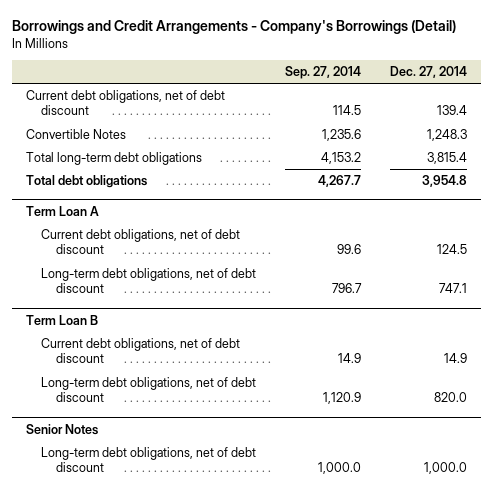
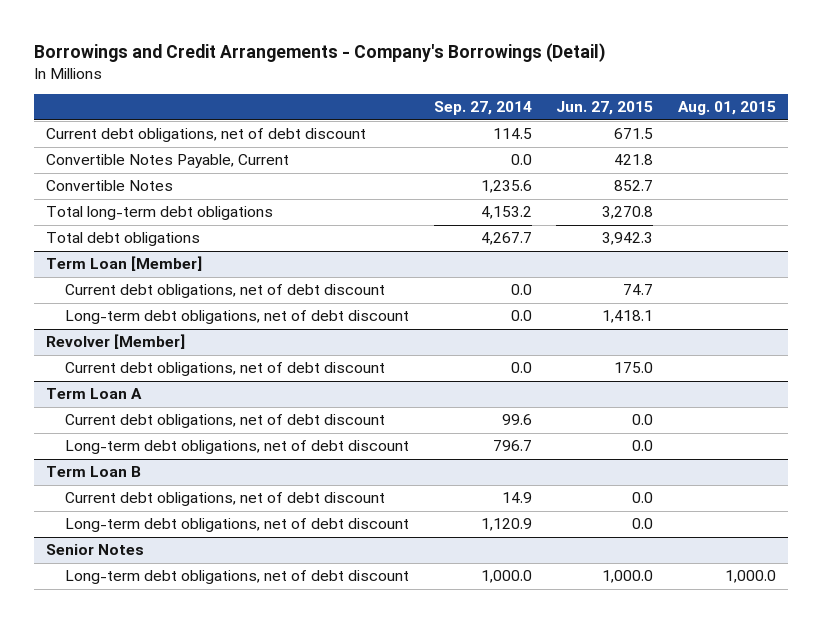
[389,66,467,79] Dec. 27, 2014 -> none
none -> [556,101,654,116] Jun. 27, 2015
none -> [677,101,776,116] Aug. 01, 2015
none -> [46,154,290,169] Convertible Notes Payable, Current
none -> [46,256,203,272] Term Loan [Member]
none -> [65,284,386,299] Current debt obligations, net of debt discount
none -> [65,310,410,325] Long-term debt obligations, net of debt discount
none -> [46,334,186,350] Revolver [Member]
none -> [65,362,386,377] Current debt obligations, net of debt discount

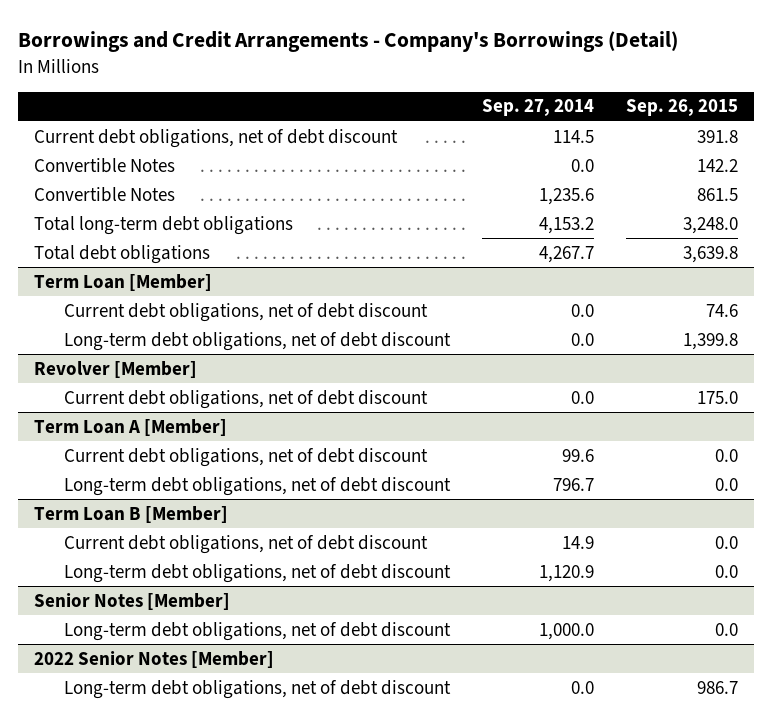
[556,101,654,116] Jun. 27, 2015 -> none
[677,101,776,116] Aug. 01, 2015 -> none
none -> [626,99,739,117] Sep. 26, 2015
[46,154,290,169] Convertible Notes Payable, Current -> [34,157,176,173] Convertible Notes
[46,388,143,400] Term Loan A -> [34,418,228,436] Term Loan A [Member]
[46,466,142,478] Term Loan B -> [34,505,229,523] Term Loan B [Member]
[46,544,145,556] Senior Notes -> [34,592,231,610] Senior Notes [Member]
none -> [34,650,275,668] 2022 Senior Notes [Member]
none -> [63,679,451,699] Long-term debt obligations, net of debt discount

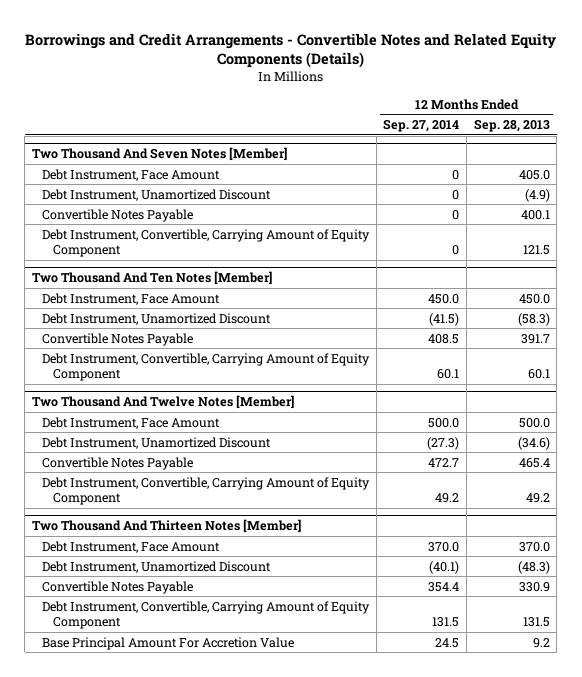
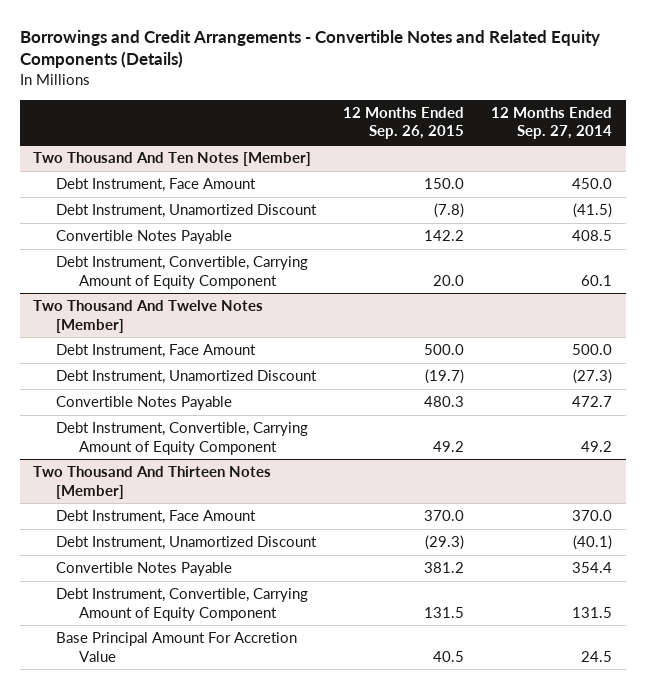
[473,119,550,133] Sep. 28, 2013 -> none
none -> [343,106,465,140] 12 Months Ended Sep. 26, 2015
[31,147,287,162] Two Thousand And Seven Notes [Member] -> none
[42,168,221,181] Debt Instrument, Face Amount -> none
[42,188,272,201] Debt Instrument, Unamortized Discount -> none
[42,208,194,222] Convertible Notes Payable -> none
[42,228,371,258] Debt Instrument, Convertible, Carrying Amount of Equity Component -> none

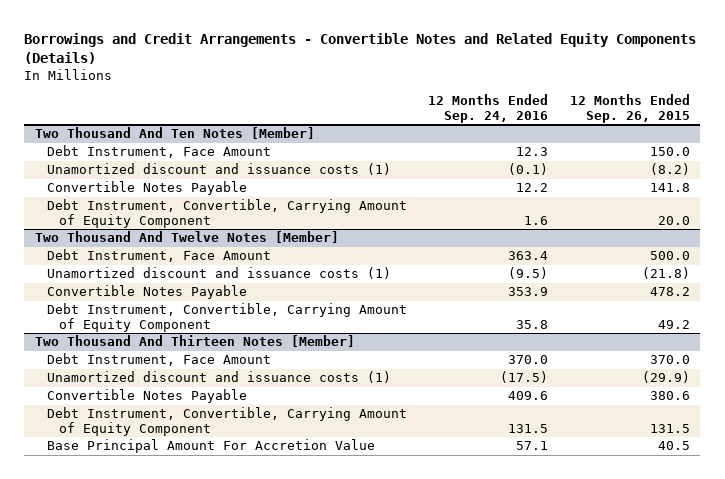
[491,106,613,140] 12 Months Ended Sep. 27, 2014 -> none
none -> [428,94,549,123] 12 Months Ended Sep. 24, 2016
[56,204,318,219] Debt Instrument, Unamortized Discount -> [47,163,392,176] Unamortized discount and issuance costs (1)
[434,203,465,219] (7.8) -> [649,163,690,176] (8.2)
[424,230,465,242] 142.2 -> [649,183,690,193] 141.8
[56,370,318,385] Debt Instrument, Unamortized Discount -> [47,267,392,280] Unamortized discount and issuance costs (1)
[425,369,465,385] (19.7) -> [641,267,690,280] (21.8)
[424,396,465,408] 480.3 -> [649,287,690,297] 478.2
[56,536,318,551] Debt Instrument, Unamortized Discount -> [47,371,392,384] Unamortized discount and issuance costs (1)
[425,535,465,551] (29.3) -> [641,371,690,384] (29.9)
[424,562,465,574] 381.2 -> [649,391,690,401] 380.6

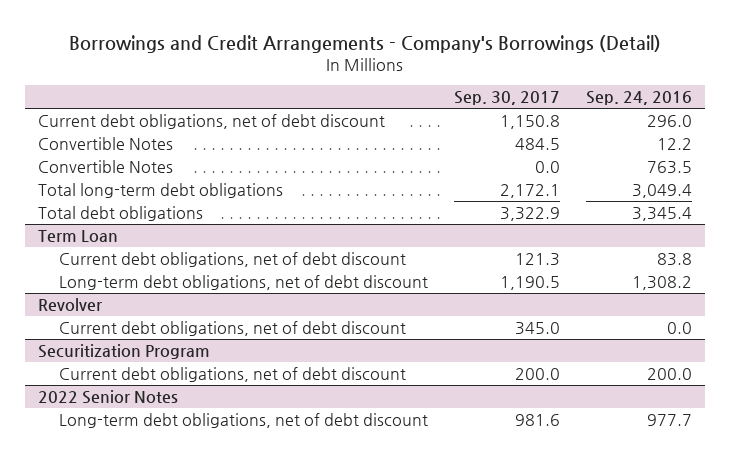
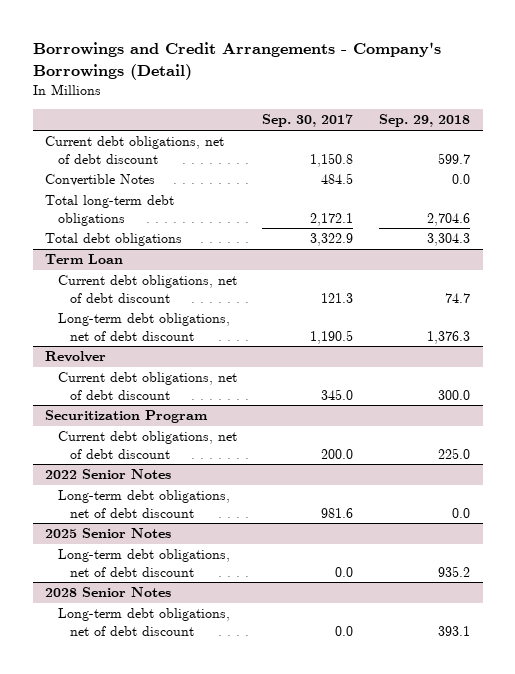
[586,91,693,106] Sep. 24, 2016 -> none
none -> [378,114,470,128] Sep. 29, 2018
[37,159,173,173] Convertible Notes -> none
none -> [45,528,172,539] 2025 Senior Notes
none -> [57,549,230,577] Long-term debt obligations, net of debt discount
none -> [45,587,172,598] 2028 Senior Notes
none -> [57,608,230,636] Long-term debt obligations, net of debt discount

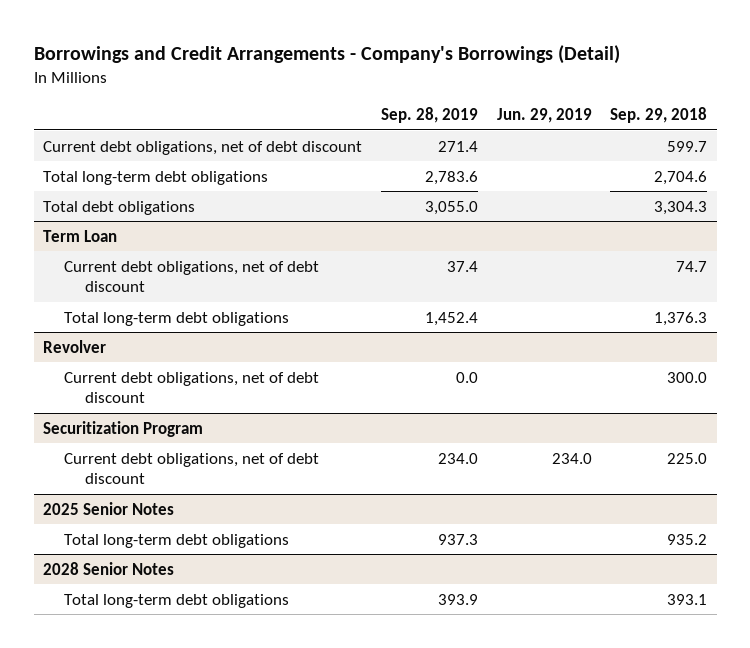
[262,114,354,128] Sep. 30, 2017 -> none
none -> [380,107,478,124] Sep. 28, 2019
none -> [496,108,592,124] Jun. 29, 2019
[45,174,156,187] Convertible Notes -> none
[57,313,230,341] Long-term debt obligations, net of debt discount -> [64,311,290,326] Total long-term debt obligations
[45,469,172,480] 2022 Senior Notes -> none
[57,490,230,518] Long-term debt obligations, net of debt discount -> none
[57,549,230,577] Long-term debt obligations, net of debt discount -> [64,533,290,548] Total long-term debt obligations
[57,608,230,636] Long-term debt obligations, net of debt discount -> [64,593,290,608] Total long-term debt obligations

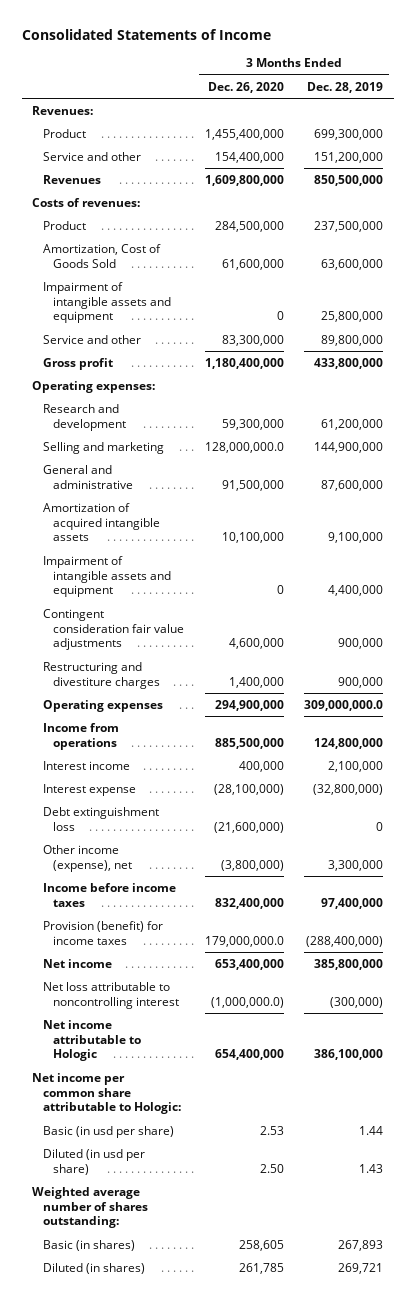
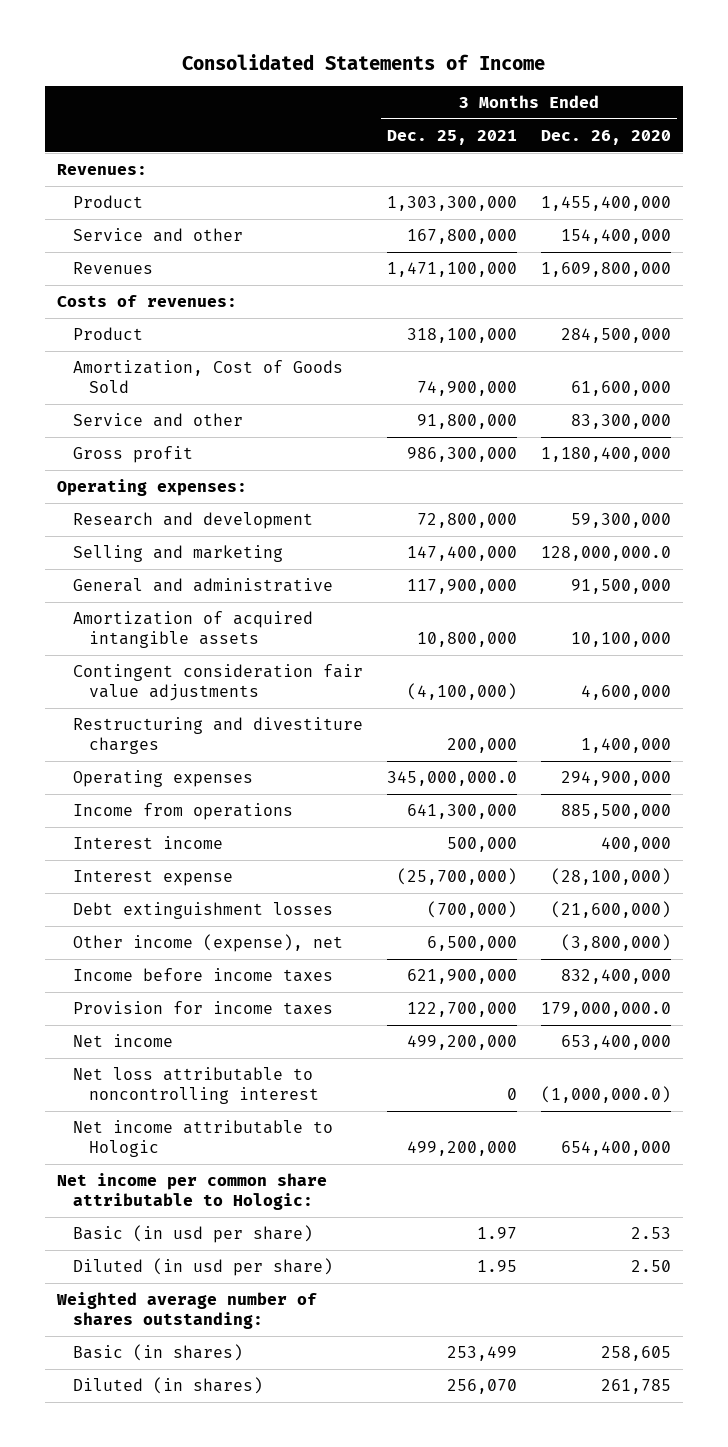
[307,81,384,93] Dec. 28, 2019 -> none
none -> [387,130,518,146] Dec. 25, 2021
[42,281,171,324] Impairment of intangible assets and equipment -> none
[42,555,171,598] Impairment of intangible assets and equipment -> none
[42,806,159,831] Debt extinguishment loss -> [73,902,334,920] Debt extinguishment losses
[42,920,163,945] Provision (benefit) for income taxes -> [73,1001,334,1016] Provision for income taxes

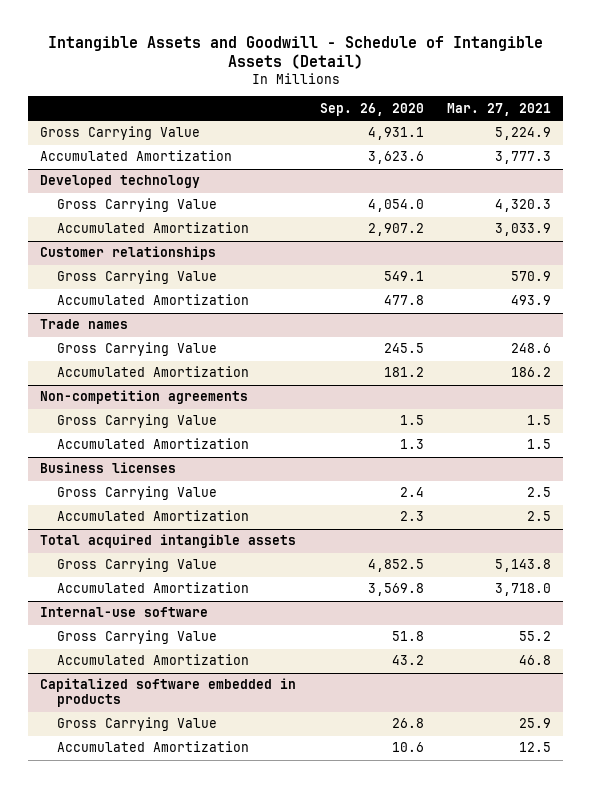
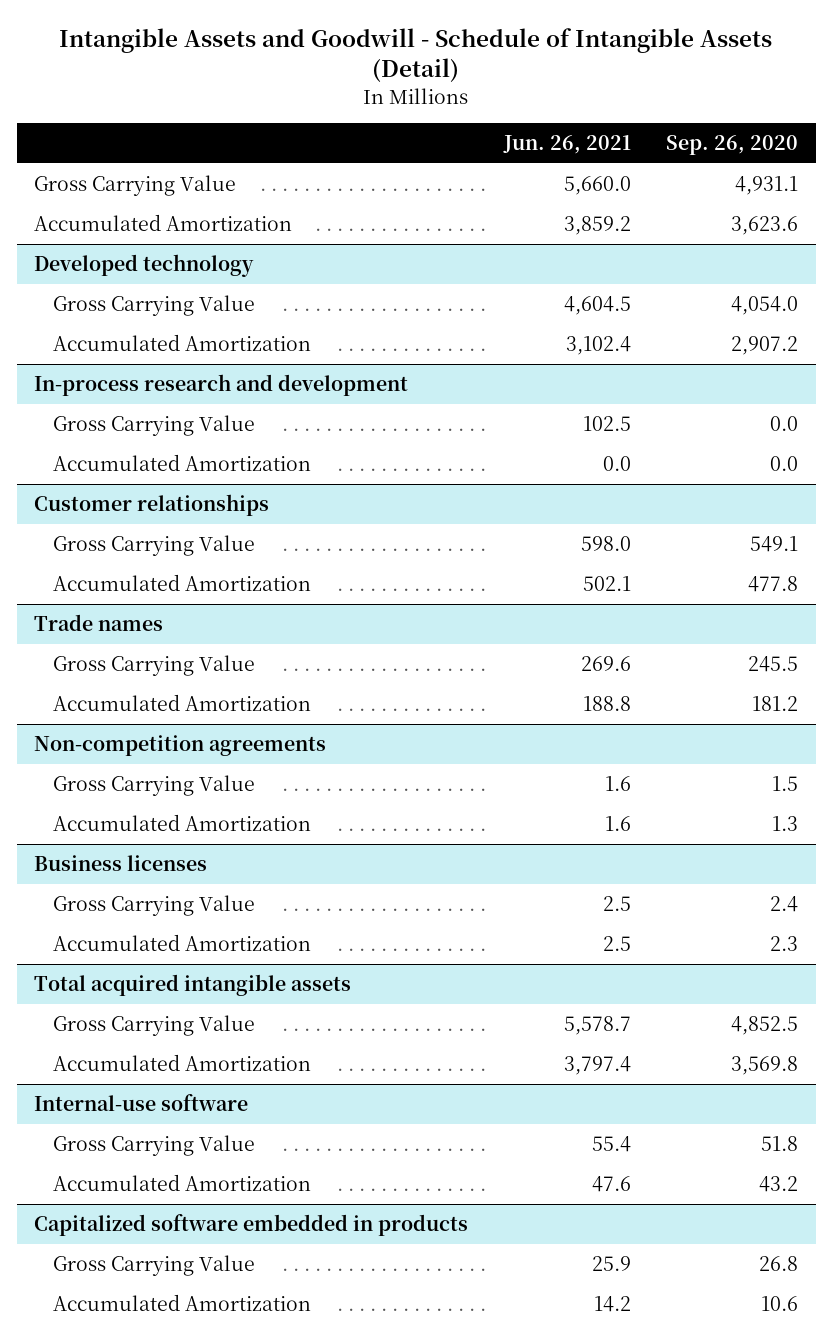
[447,102,552,116] Mar. 27, 2021 -> none
none -> [502,135,631,155] Jun. 26, 2021
none -> [34,374,409,397] In-process research and development
none -> [53,415,256,437] Gross Carrying Value
none -> [53,454,312,472] Accumulated Amortization

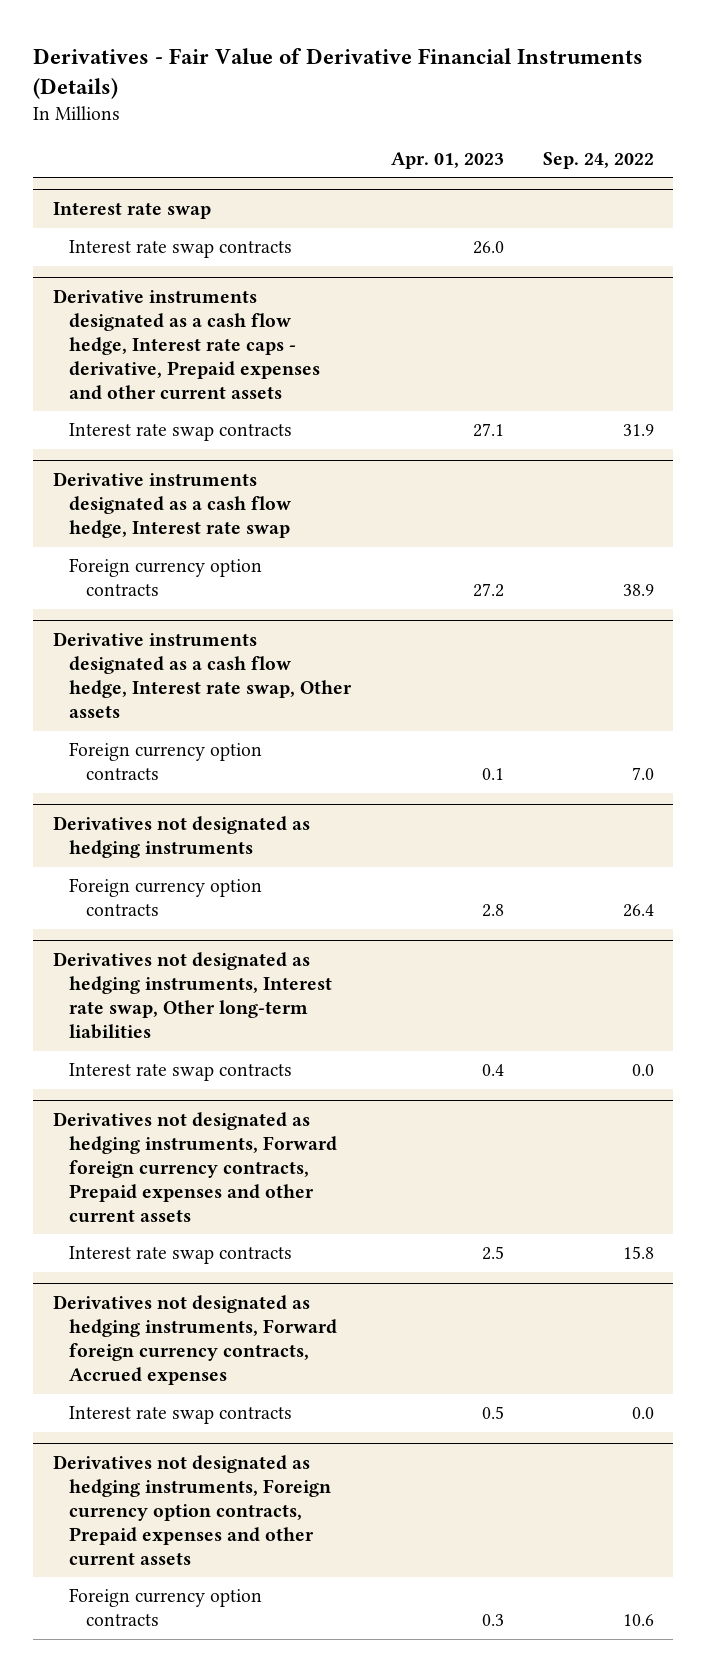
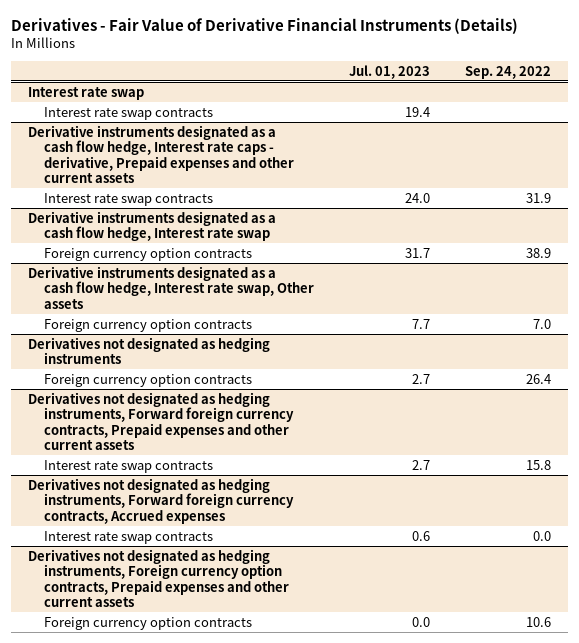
[390,151,504,169] Apr. 01, 2023 -> none
none -> [348,64,430,79] Jul. 01, 2023
[52,952,333,1040] Derivatives not designated as hedging instruments, Interest rate swap, Other long-term liabilities -> none
[69,1063,293,1082] Interest rate swap contracts -> none

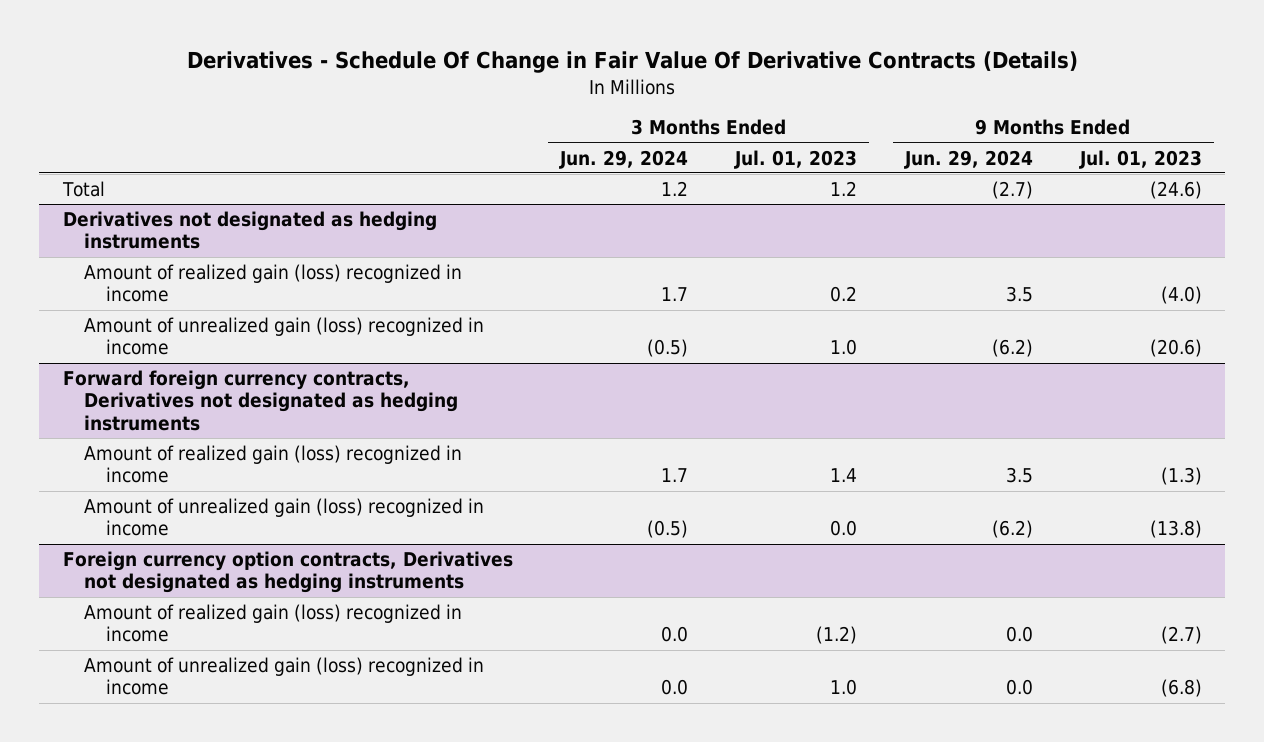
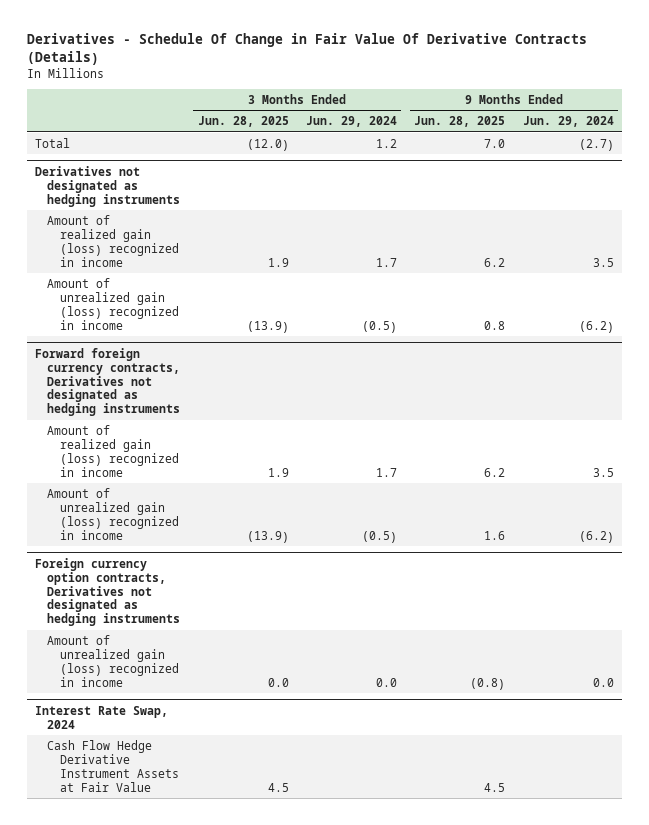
[734,149,858,169] Jul. 01, 2023 -> none
[1078,149,1202,169] Jul. 01, 2023 -> none
none -> [197,116,289,128] Jun. 28, 2025
none -> [414,116,506,128] Jun. 28, 2025
[84,603,463,643] Amount of realized gain (loss) recognized in income -> none
none -> [35,705,169,729] Interest Rate Swap, 2024
none -> [47,739,179,792] Cash Flow Hedge Derivative Instrument Assets at Fair Value

